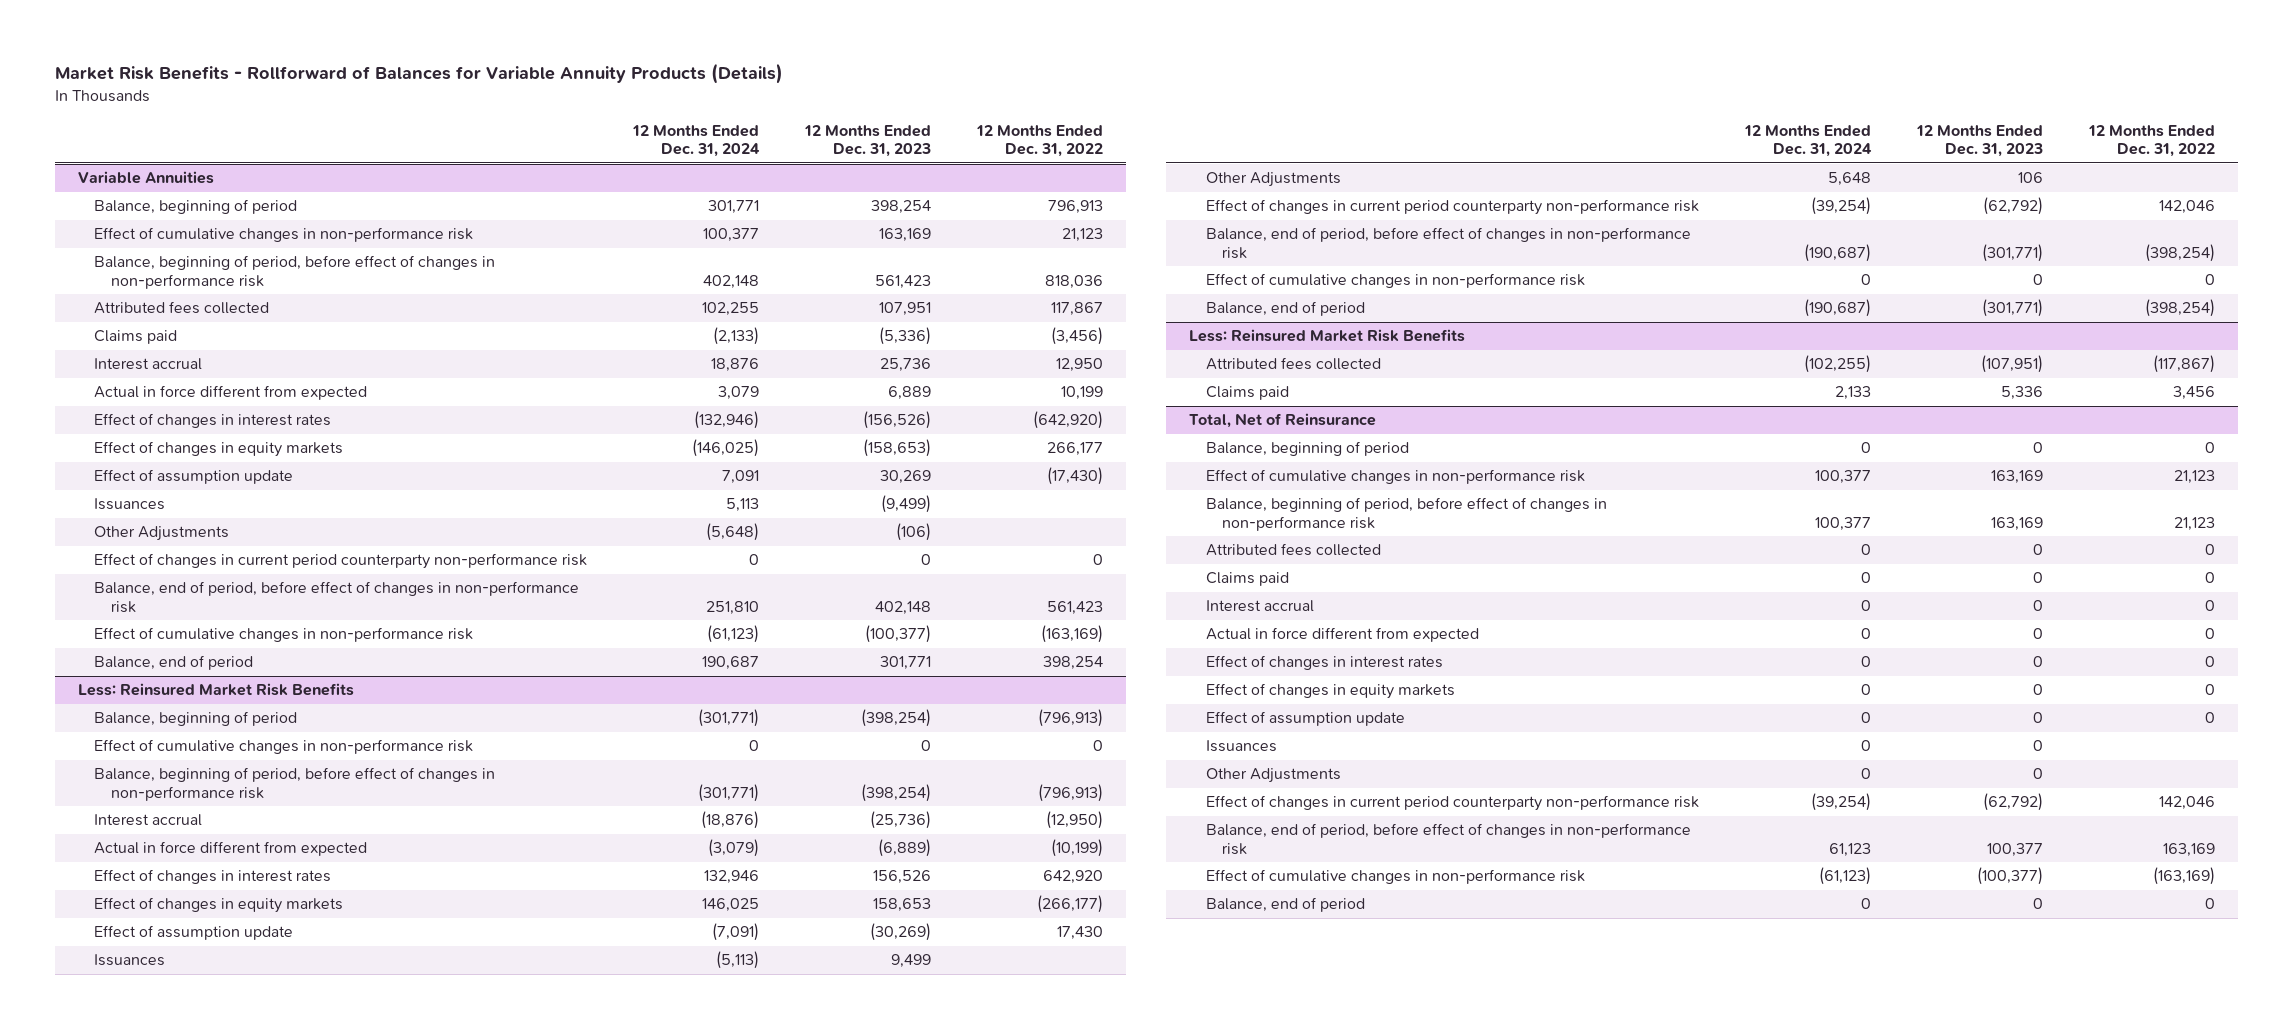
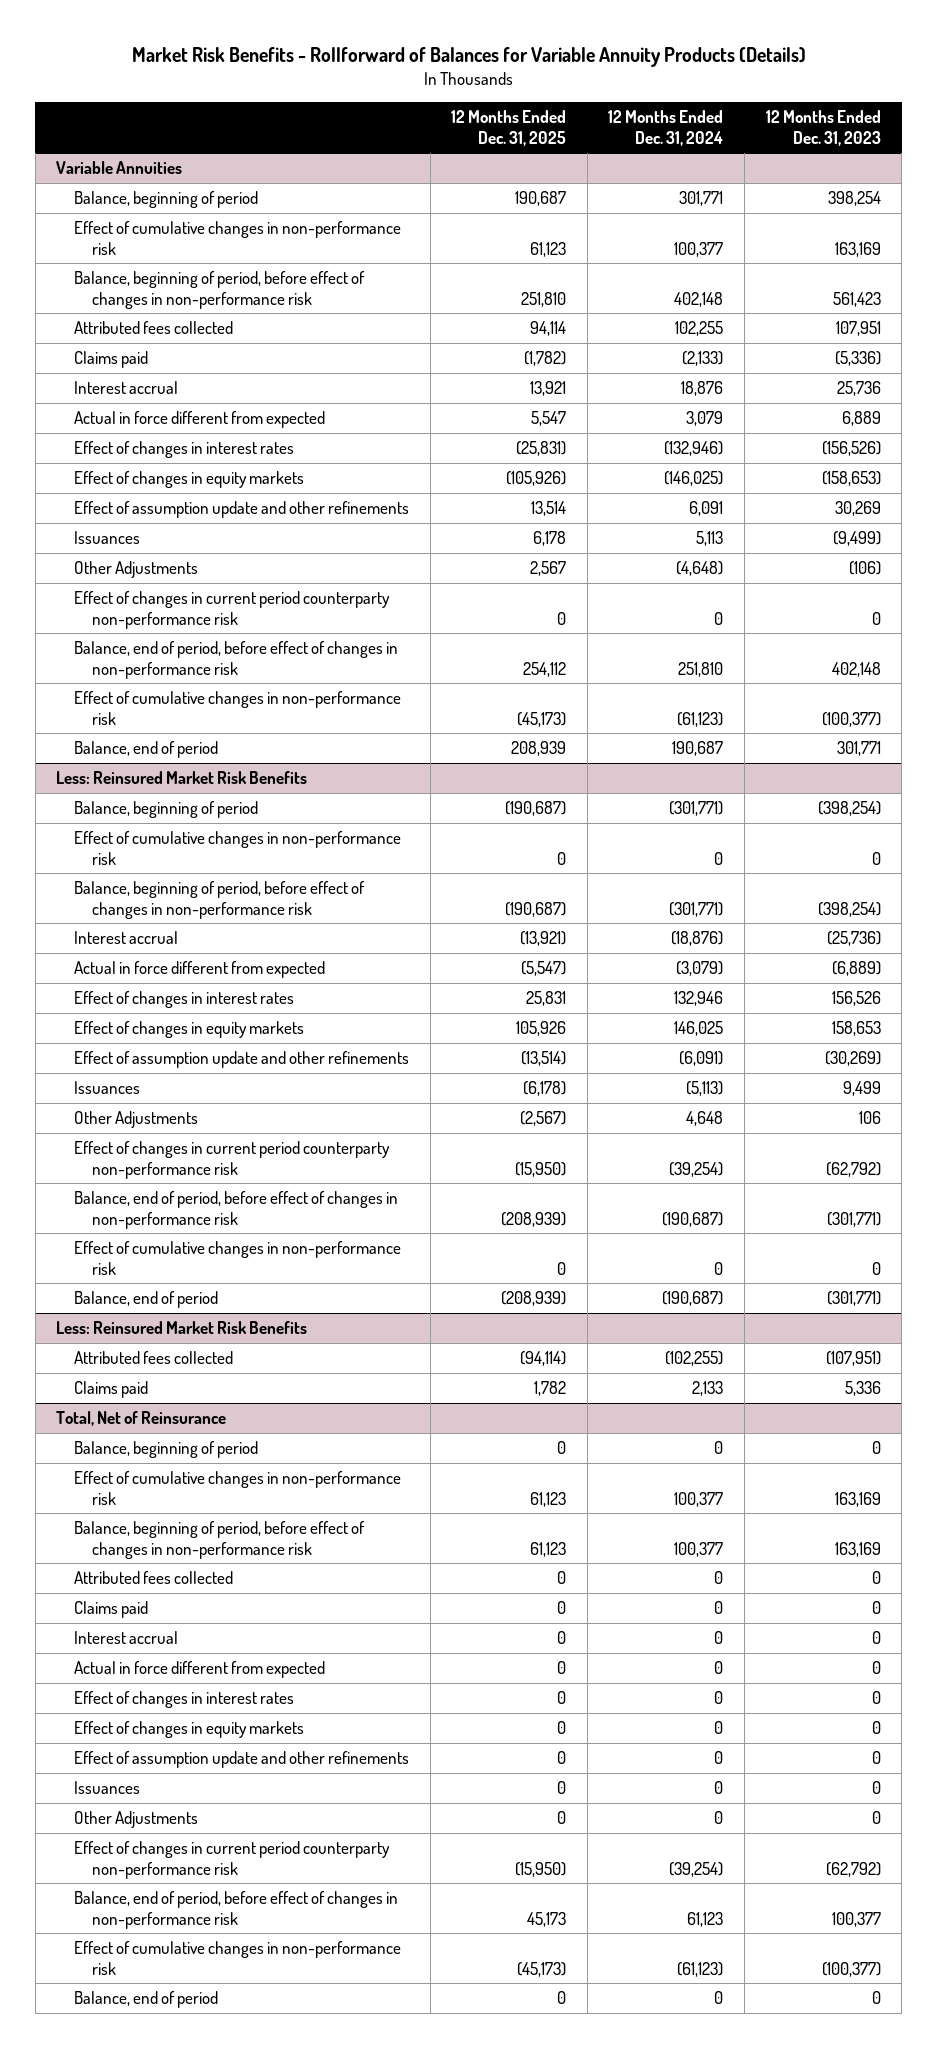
[976,124,1104,158] 12 Months Ended Dec. 31, 2022 -> none
none -> [451,110,567,146] 12 Months Ended Dec. 31, 2025
[94,469,294,485] Effect of assumption update -> [74,501,410,519] Effect of assumption update and other refinements
[722,470,760,485] 7,091 -> [689,501,724,517] 6,091
[706,523,760,542] (5,648) -> [676,561,724,577] (4,648)
[94,925,294,941] Effect of assumption update -> [74,1051,410,1069] Effect of assumption update and other refinements
[712,923,760,942] (7,091) -> [679,1051,724,1067] (6,091)
[1827,172,1871,187] 5,648 -> [686,1111,724,1127] 4,648
[1205,711,1405,727] Effect of assumption update -> [74,1751,410,1769] Effect of assumption update and other refinements

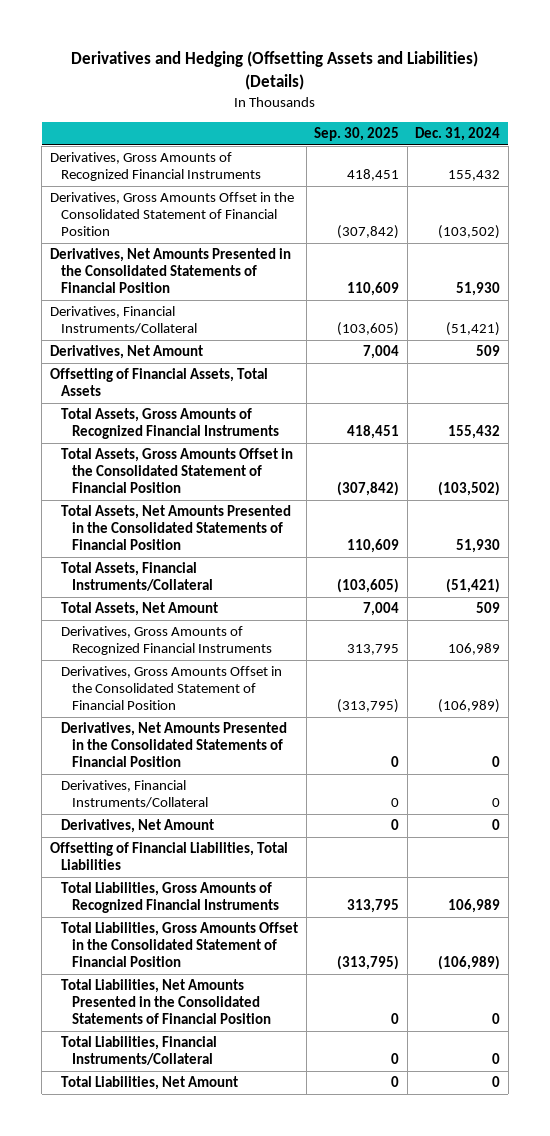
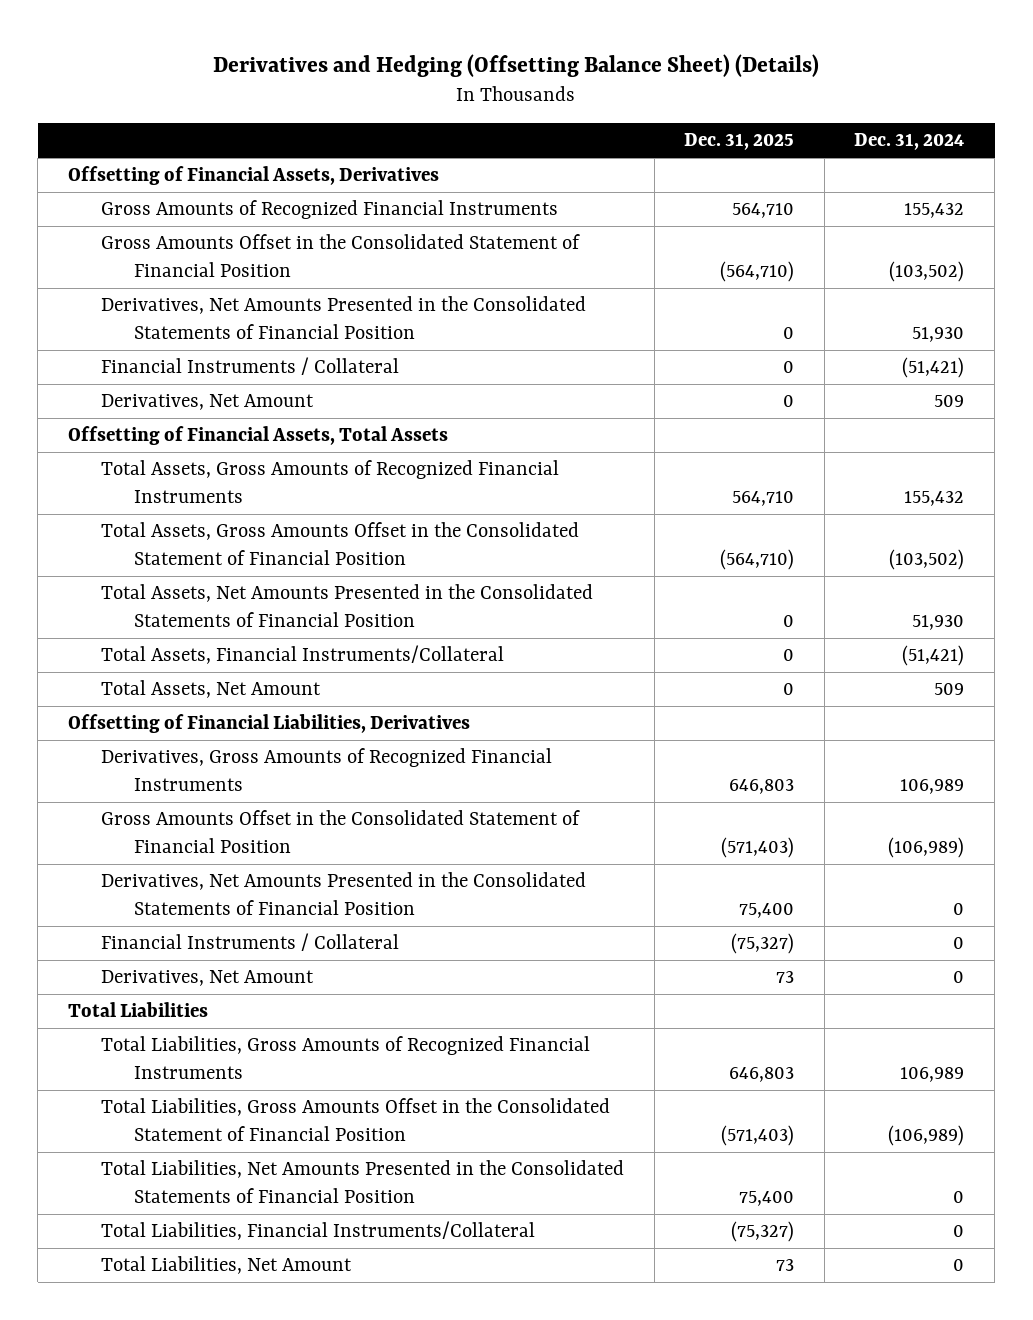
[70,51,478,91] Derivatives and Hedging (Offsetting Assets and Liabilities) (Details) -> [213,53,820,77] Derivatives and Hedging (Offsetting Balance Sheet) (Details)
[314,126,400,141] Sep. 30, 2025 -> none
none -> [684,133,795,151] Dec. 31, 2025
none -> [68,166,440,186] Offsetting of Financial Assets, Derivatives
[49,152,262,182] Derivatives, Gross Amounts of Recognized Financial Instruments -> [100,200,558,220] Gross Amounts of Recognized Financial Instruments
[49,192,294,237] Derivatives, Gross Amounts Offset in the Consolidated Statement of Financial Position -> [100,234,580,278] Gross Amounts Offset in the Consolidated Statement of Financial Position
[49,306,198,335] Derivatives, Financial Instruments/Collateral -> [100,357,399,376] Financial Instruments / Collateral
none -> [68,714,471,734] Offsetting of Financial Liabilities, Derivatives
[61,666,283,711] Derivatives, Gross Amounts Offset in the Consolidated Statement of Financial Position -> [100,810,580,854] Gross Amounts Offset in the Consolidated Statement of Financial Position
[61,780,209,809] Derivatives, Financial Instruments/Collateral -> [100,933,399,952] Financial Instruments / Collateral
[49,842,288,871] Offsetting of Financial Liabilities, Total Liabilities -> [68,1002,209,1018] Total Liabilities

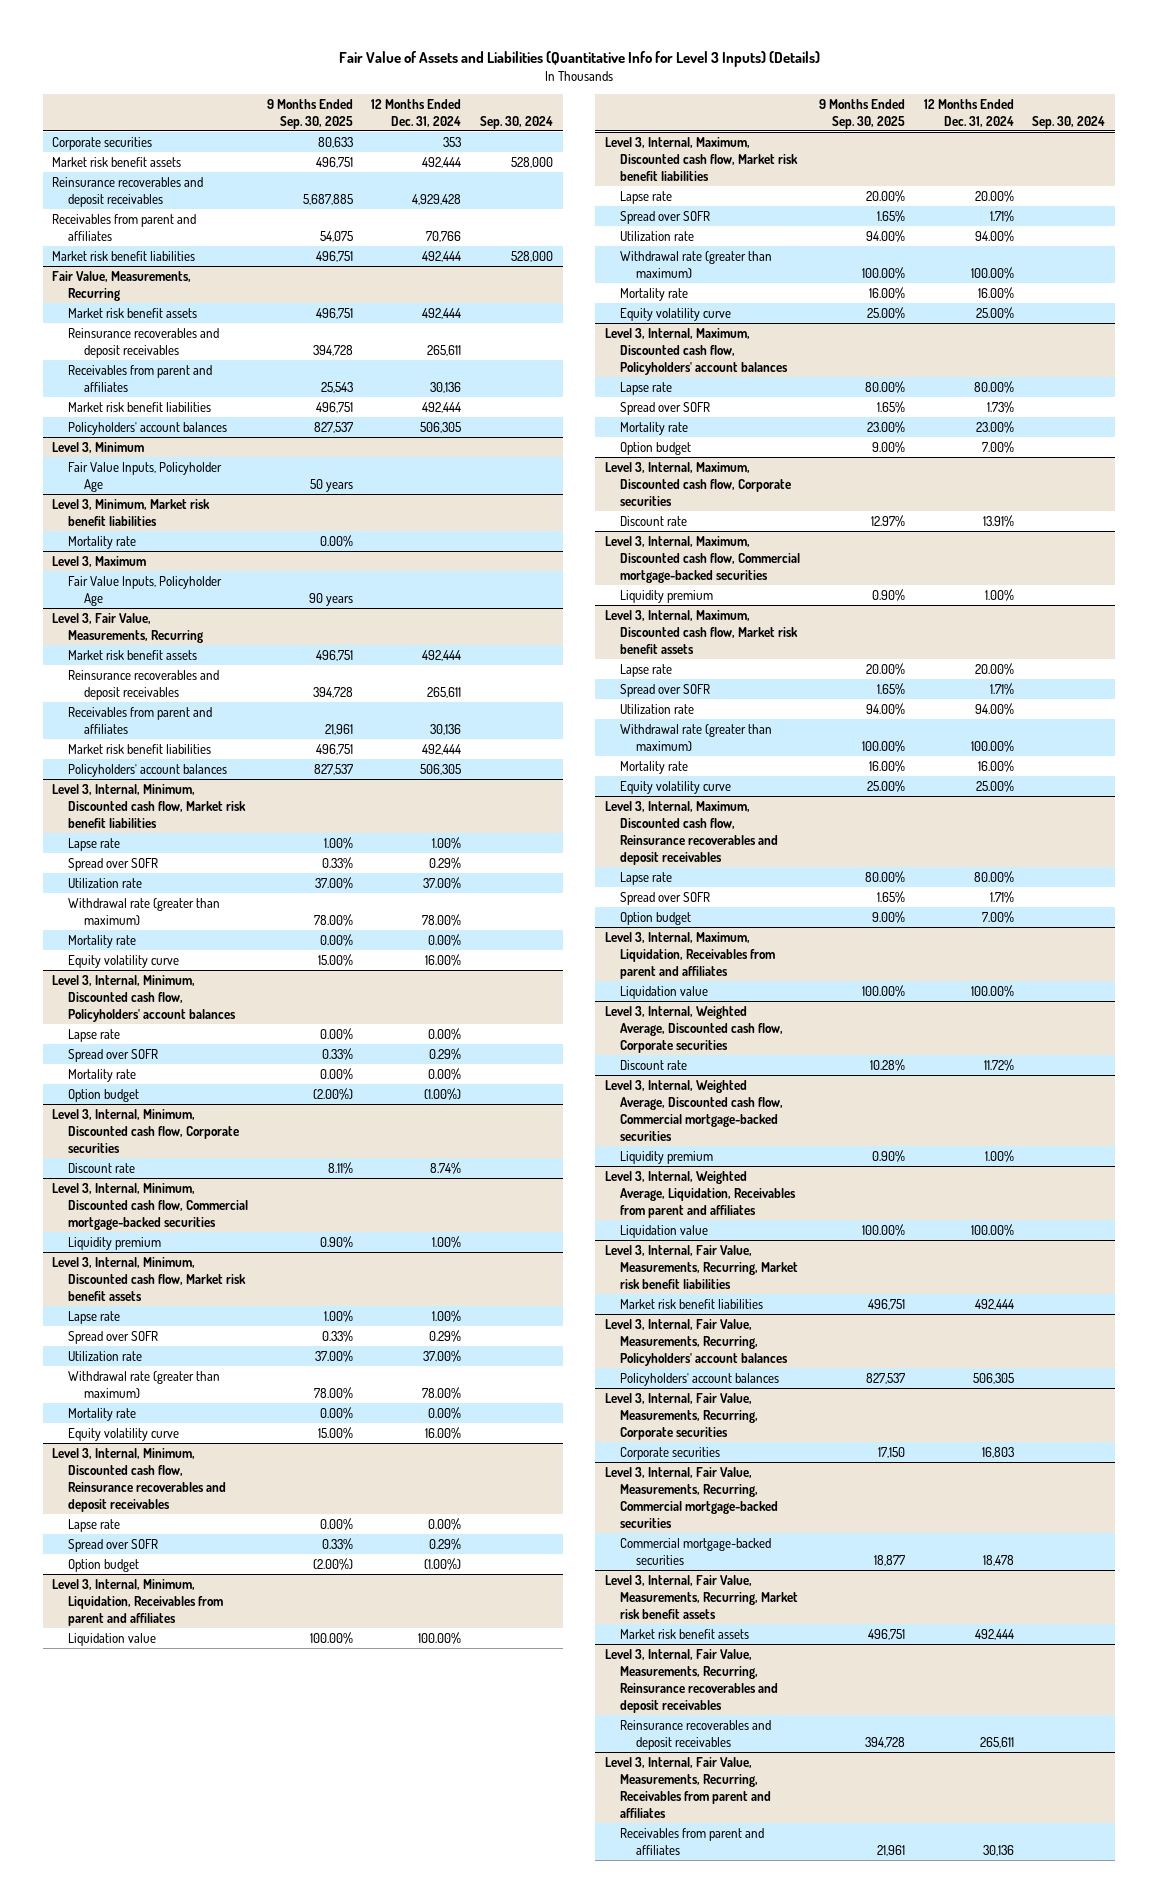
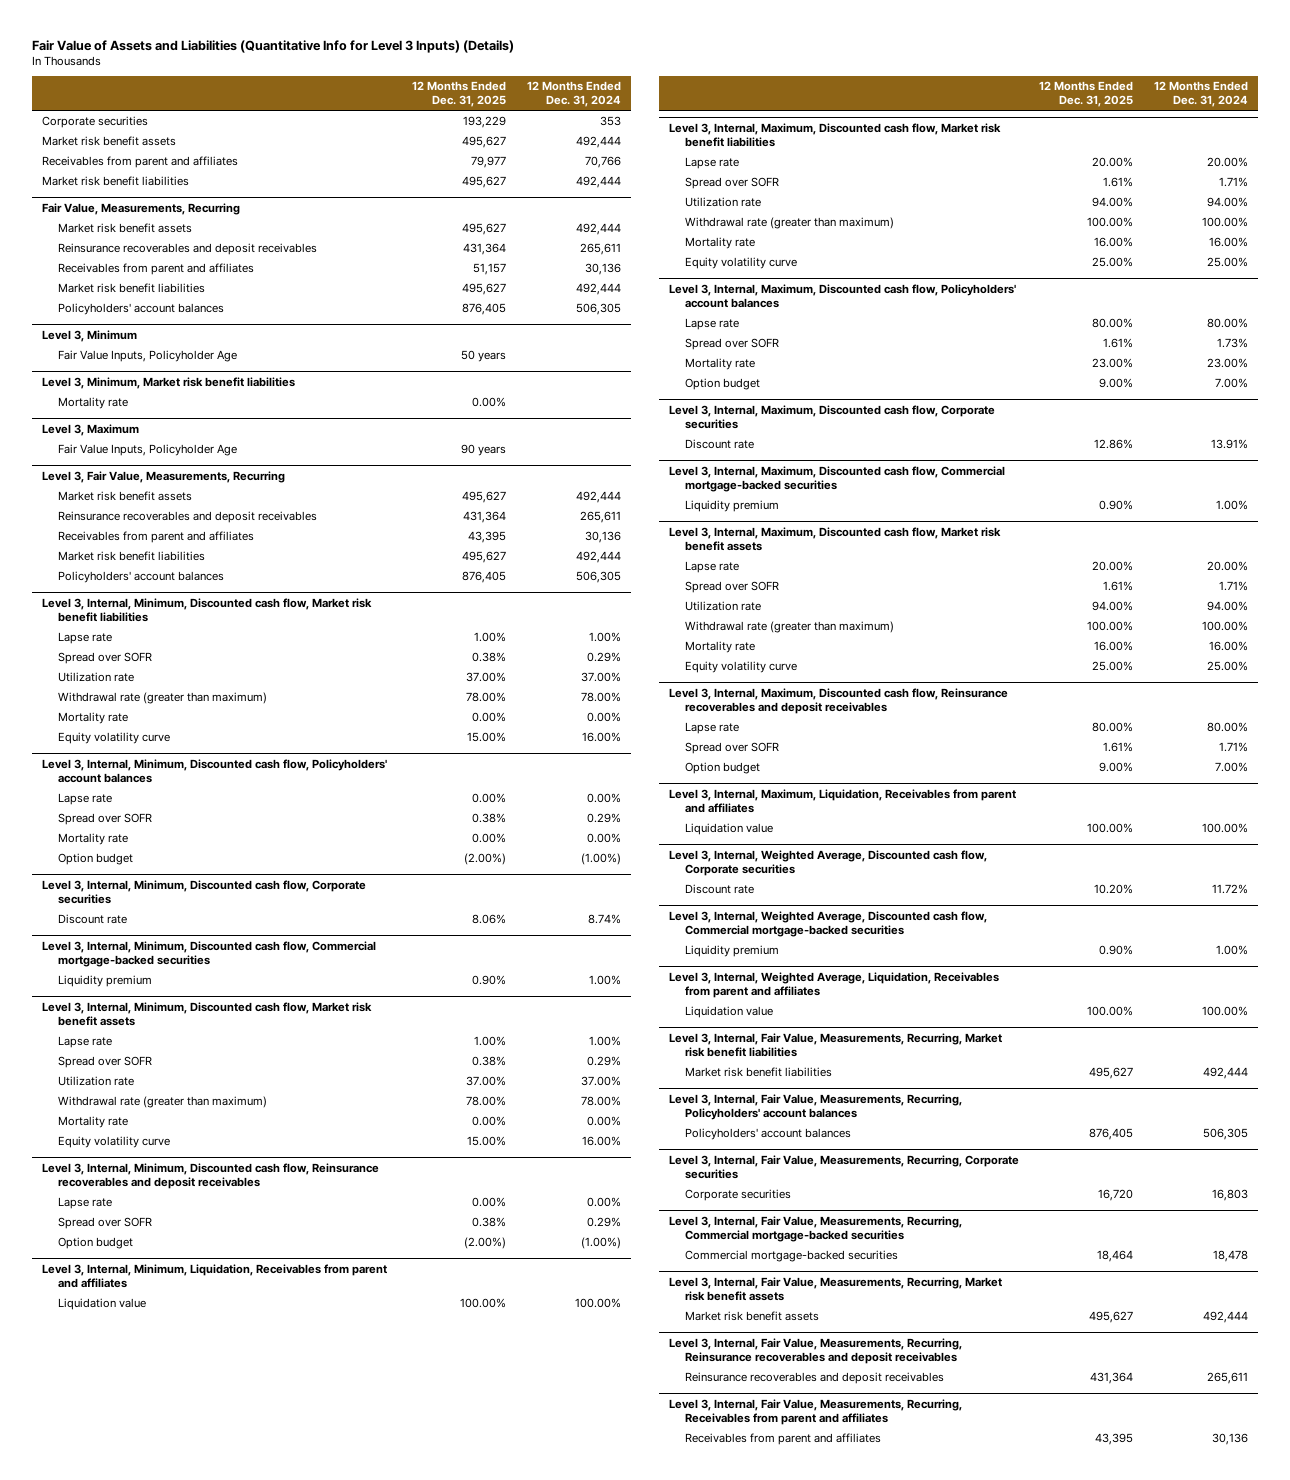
[266,98,353,129] 9 Months Ended Sep. 30, 2025 -> none
[480,115,554,129] Sep. 30, 2024 -> none
none -> [412,81,507,107] 12 Months Ended Dec. 31, 2025
[52,176,204,207] Reinsurance recoverables and deposit receivables -> none

